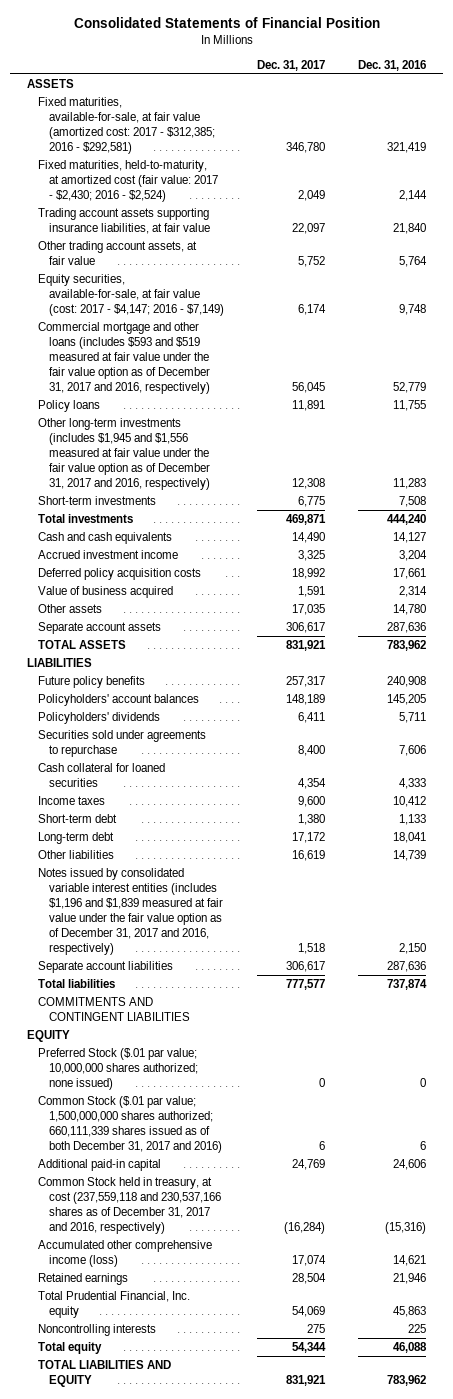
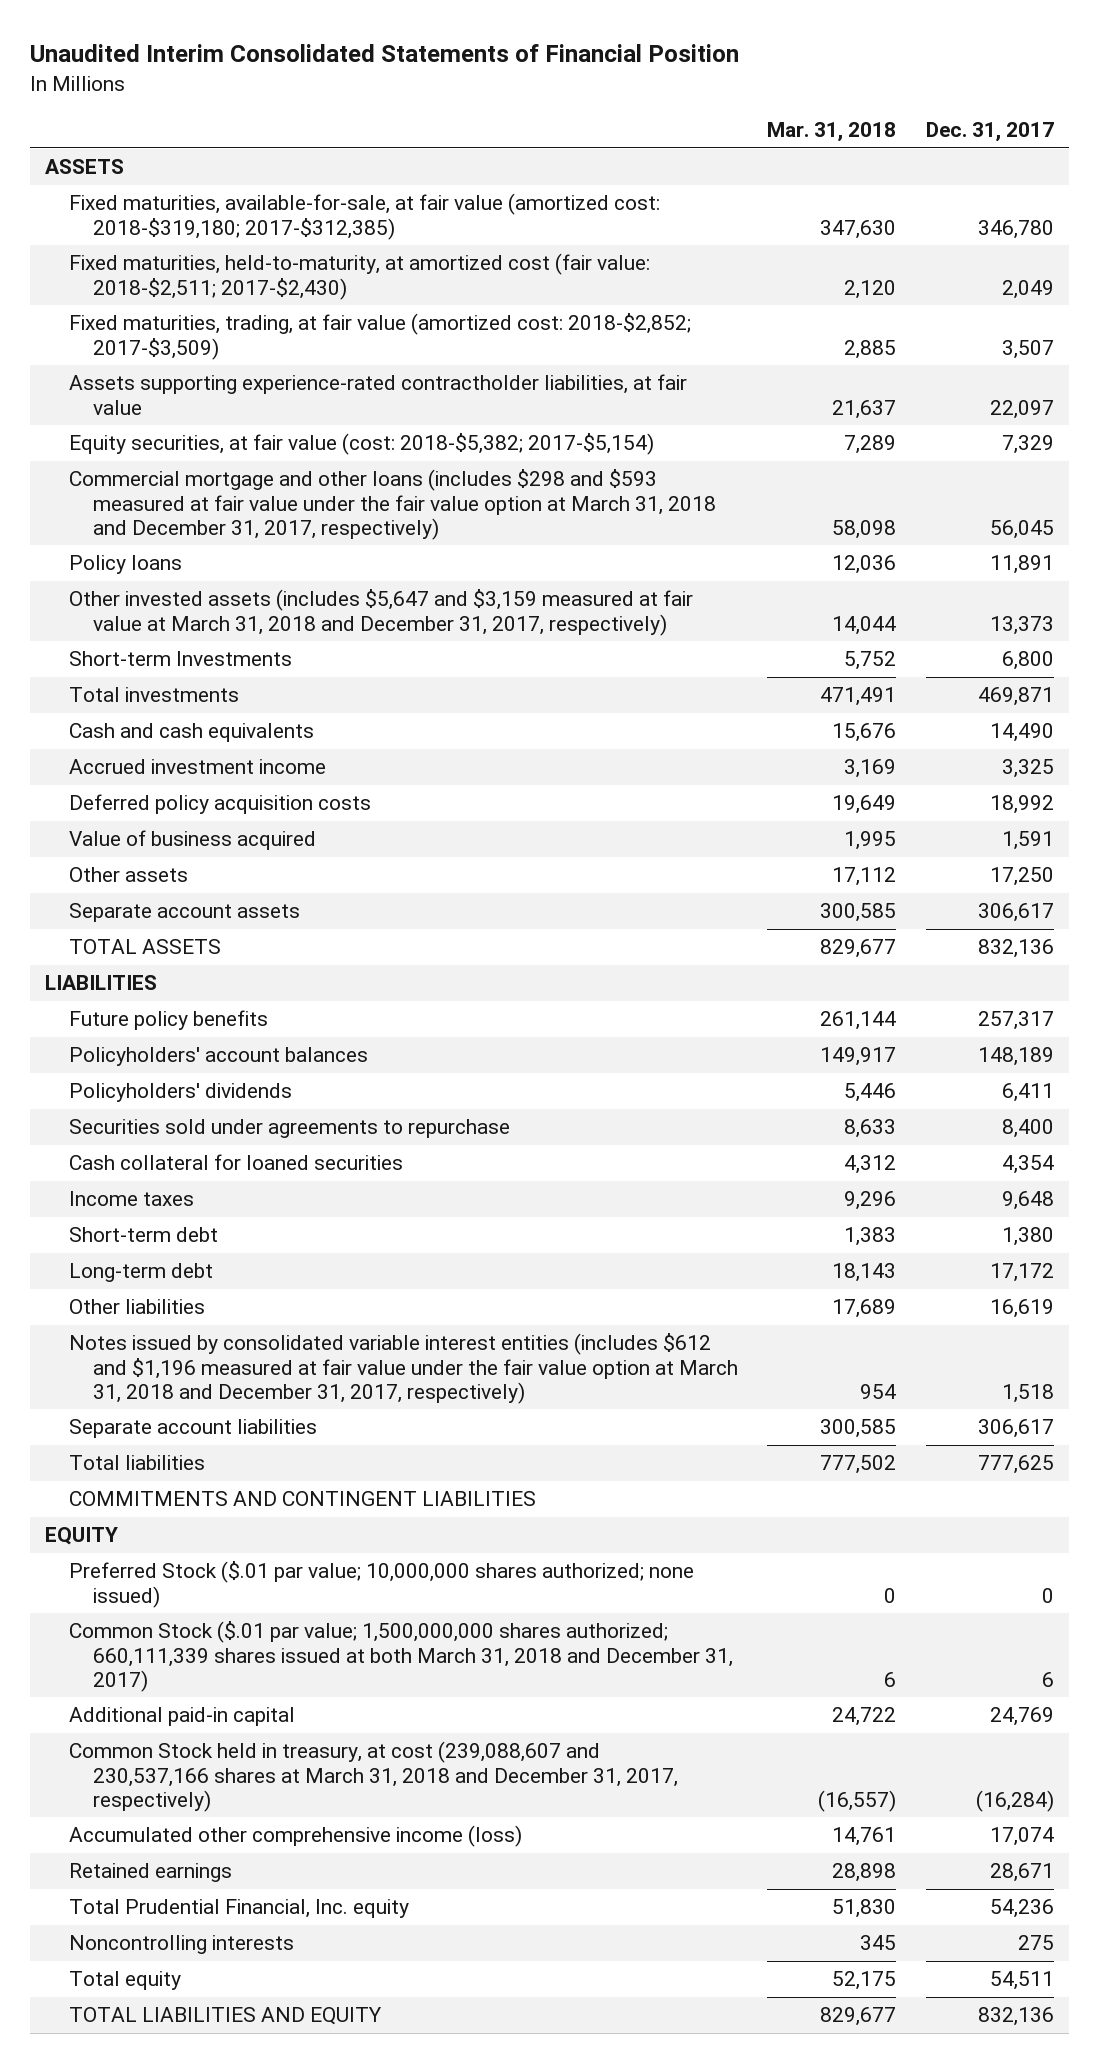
[73,17,380,29] Consolidated Statements of Financial Position -> [29,44,739,63] Unaudited Interim Consolidated Statements of Financial Position
[358,59,427,71] Dec. 31, 2016 -> none
none -> [767,122,897,143] Mar. 31, 2018
[37,240,197,265] Other trading account assets, at fair value -> none
[37,273,224,316] Equity securities, available-for-sale, at fair value (cost: 2017 - $4,147; 2016 - $7,149) -> none
[37,96,215,154] Fixed maturities, available-for-sale, at fair value (amortized cost: 2017 - $312,385; 2016 - $292,581) -> [68,193,660,240] Fixed maturities, available-for-sale, at fair value (amortized cost: 2018-$319,180; 2017-$312,385)
[37,159,218,202] Fixed maturities, held-to-maturity, at amortized cost (fair value: 2017 - $2,430; 2016 - $2,524) -> [68,253,650,300] Fixed maturities, held-to-maturity, at amortized cost (fair value: 2018-$2,511; 2017-$2,430)
none -> [68,313,691,360] Fixed maturities, trading, at fair value (amortized cost: 2018-$2,852; 2017-$3,509)
[37,207,210,234] Trading account assets supporting insurance liabilities, at fair value -> [68,374,687,415] Assets supporting experience-rated contractholder liabilities, at fair value
none -> [68,433,654,456] Equity securities, at fair value (cost: 2018-$5,382; 2017-$5,154)
[37,321,210,394] Commercial mortgage and other loans (includes $593 and $519 measured at fair value under the fair value option as of December 31, 2017 and 2016, respectively) -> [68,469,716,540] Commercial mortgage and other loans (includes $298 and $593 measured at fair value under the fair value option at March 31, 2018 and December 31, 2017, respectively)
[37,417,210,490] Other long-term investments (includes $1,945 and $1,556 measured at fair value under the fair value option as of December 31, 2017 and 2016, respectively) -> none
none -> [68,589,693,636] Other invested assets (includes $5,647 and $3,159 measured at fair value at March 31, 2018 and December 31, 2017, respectively)
[37,495,156,505] Short-term investments -> [68,651,292,667] Short-term Investments
[297,495,325,507] 6,775 -> [1002,651,1055,671] 6,800
[291,603,325,615] 17,035 -> [990,867,1055,887] 17,250
[285,639,326,651] 831,921 -> [978,939,1055,959] 832,136
[297,795,325,807] 9,600 -> [1002,1191,1055,1211] 9,648
[37,867,223,955] Notes issued by consolidated variable interest entities (includes $1,196 and $1,839 measured at fair value under the fair value option as of December 31, 2017 and 2016, respectively) -> [68,1333,738,1404] Notes issued by consolidated variable interest entities (includes $612 and $1,196 measured at fair value under the fair value option at March 31, 2018 and December 31, 2017, respectively)
[285,978,325,990] 777,577 -> [978,1455,1055,1475] 777,625
[37,1095,222,1153] Common Stock ($.01 par value; 1,500,000,000 shares authorized; 660,111,339 shares issued as of both December 31, 2017 and 2016) -> [68,1621,733,1692] Common Stock ($.01 par value; 1,500,000,000 shares authorized; 660,111,339 shares issued at both March 31, 2018 and December 31, 2017)
[37,1176,221,1234] Common Stock held in treasury, at cost (237,559,118 and 230,537,166 shares as of December 31, 2017 and 2016, respectively) -> [68,1741,678,1812] Common Stock held in treasury, at cost (239,088,607 and 230,537,166 shares at March 31, 2018 and December 31, 2017, respectively)
[291,1272,326,1284] 28,504 -> [990,1863,1055,1883] 28,671
[291,1305,325,1317] 54,069 -> [990,1899,1055,1919] 54,236
[291,1341,326,1353] 54,344 -> [990,1971,1055,1991] 54,511
[285,1374,326,1386] 831,921 -> [978,2007,1055,2027] 832,136

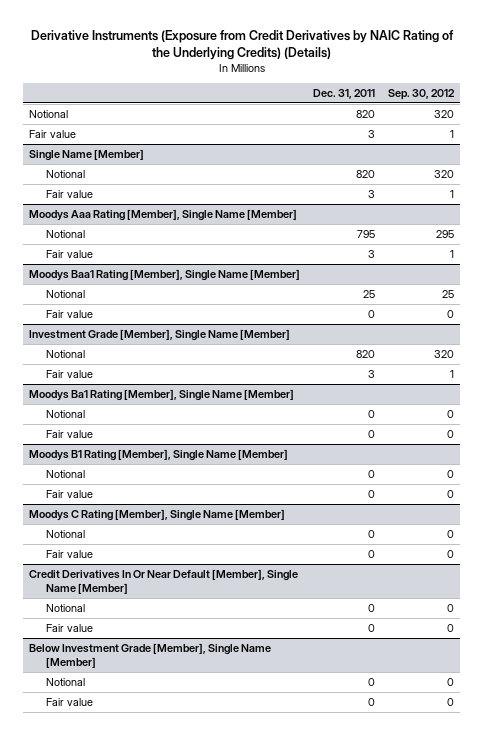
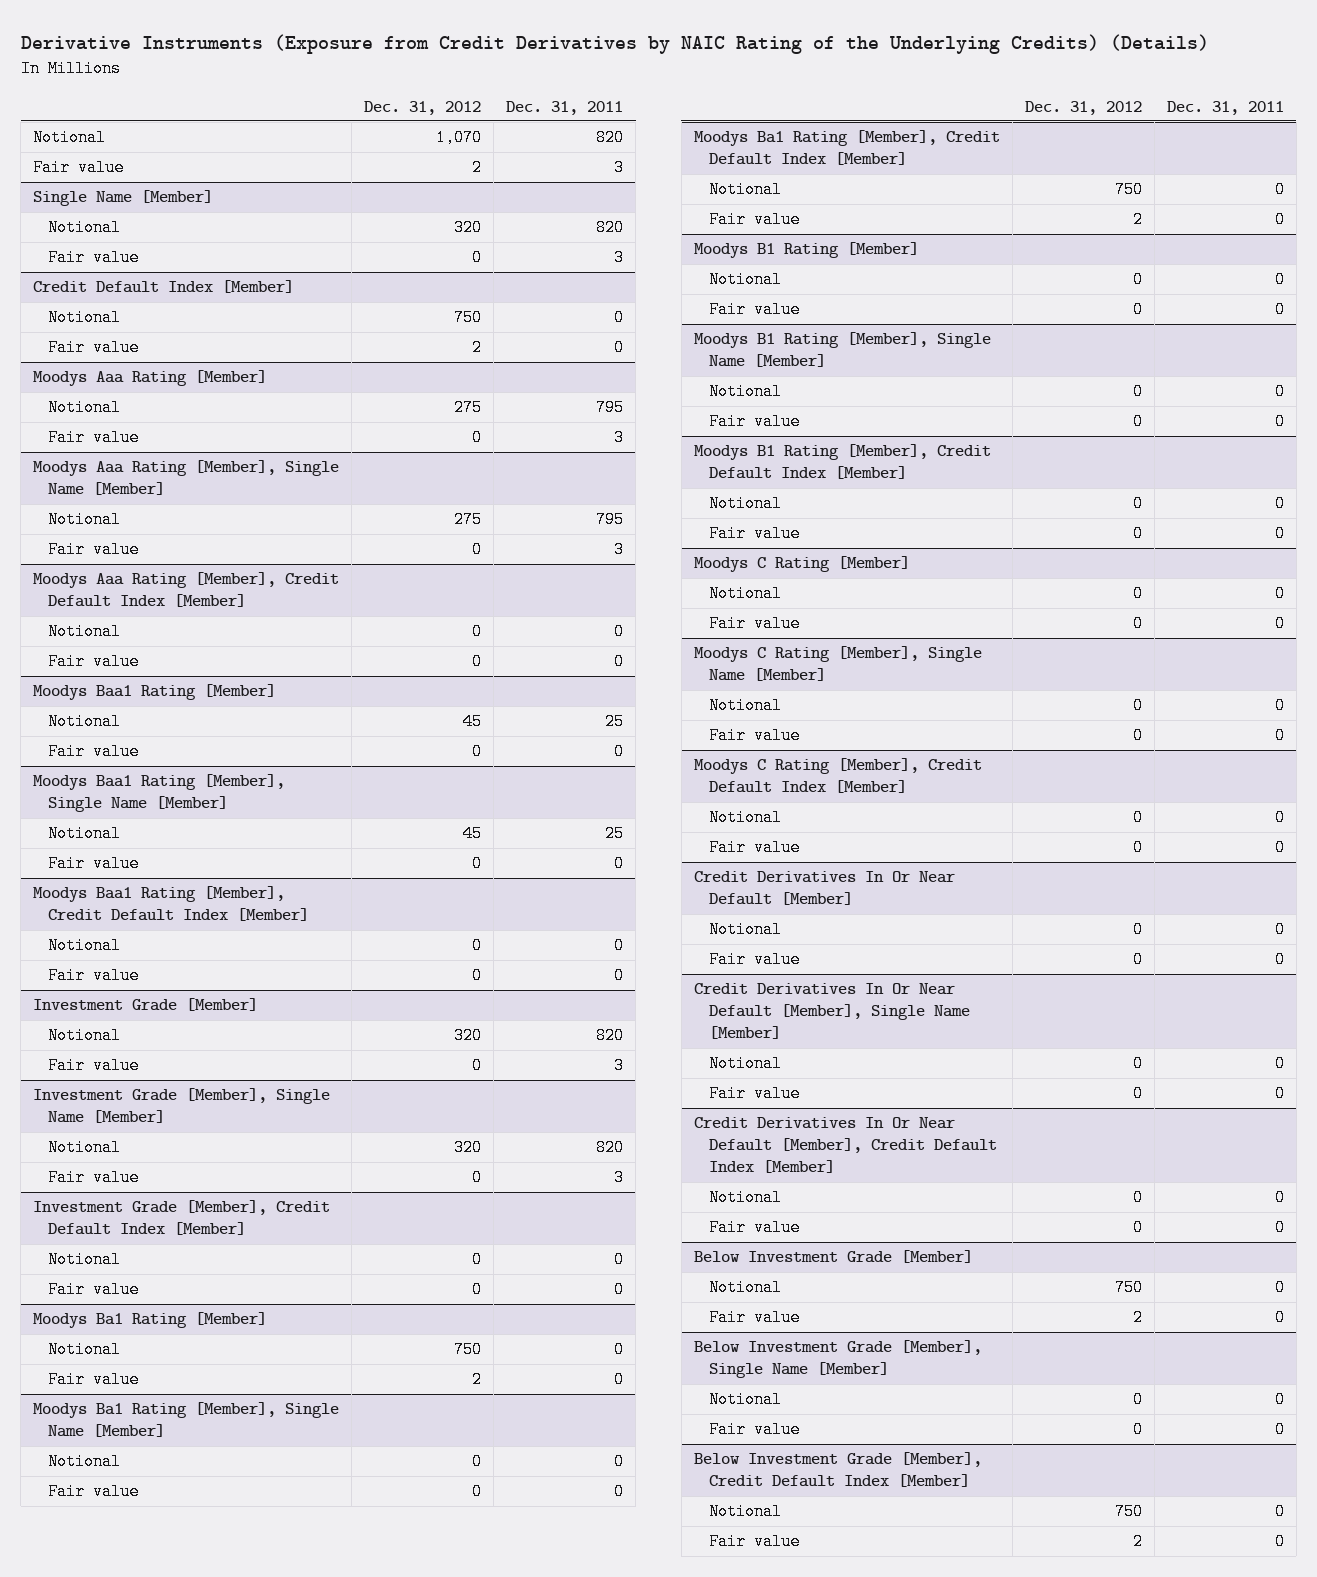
[387,88,455,100] Sep. 30, 2012 -> none
none -> [364,100,482,115] Dec. 31, 2012
none -> [33,280,295,294] Credit Default Index [Member]
none -> [48,309,122,327] Notional
none -> [48,339,140,357] Fair value
none -> [33,370,268,387] Moodys Aaa Rating [Member]
none -> [48,399,122,417] Notional
none -> [48,429,140,447] Fair value
none -> [33,572,340,608] Moodys Aaa Rating [Member], Credit Default Index [Member]
none -> [48,623,122,641] Notional
none -> [48,653,140,671] Fair value
none -> [33,684,277,701] Moodys Baa1 Rating [Member]
none -> [48,713,122,731] Notional
none -> [48,743,140,761] Fair value
none -> [33,886,310,922] Moodys Baa1 Rating [Member], Credit Default Index [Member]
none -> [48,937,122,955] Notional
none -> [48,967,140,985] Fair value
none -> [33,998,259,1012] Investment Grade [Member]
none -> [48,1027,122,1045] Notional
none -> [48,1057,140,1075] Fair value
none -> [33,1200,331,1236] Investment Grade [Member], Credit Default Index [Member]
none -> [48,1251,122,1269] Notional
none -> [48,1281,140,1299] Fair value
none -> [33,1312,268,1329] Moodys Ba1 Rating [Member]
none -> [48,1341,122,1359] Notional
none -> [48,1371,140,1389] Fair value
none -> [693,130,1000,166] Moodys Ba1 Rating [Member], Credit Default Index [Member]
none -> [709,181,783,199] Notional
none -> [709,211,801,229] Fair value
none -> [693,242,919,259] Moodys B1 Rating [Member]
none -> [709,271,783,289] Notional
none -> [709,301,801,319] Fair value
none -> [693,444,991,480] Moodys B1 Rating [Member], Credit Default Index [Member]
none -> [709,495,783,513] Notional
none -> [709,525,801,543] Fair value
none -> [693,556,910,573] Moodys C Rating [Member]
none -> [709,585,783,603] Notional
none -> [709,615,801,633] Fair value
none -> [693,758,982,794] Moodys C Rating [Member], Credit Default Index [Member]
none -> [709,809,783,827] Notional
none -> [709,839,801,857] Fair value
none -> [693,871,955,906] Credit Derivatives In Or Near Default [Member]
none -> [709,921,783,939] Notional
none -> [709,951,801,969] Fair value
none -> [693,1117,998,1174] Credit Derivatives In Or Near Default [Member], Credit Default Index [Member]
none -> [709,1189,783,1207] Notional
none -> [709,1219,801,1237] Fair value
none -> [693,1250,973,1264] Below Investment Grade [Member]
none -> [709,1279,783,1297] Notional
none -> [709,1309,801,1327] Fair value
none -> [693,1452,982,1488] Below Investment Grade [Member], Credit Default Index [Member]
none -> [709,1503,783,1521] Notional
none -> [709,1533,801,1551] Fair value

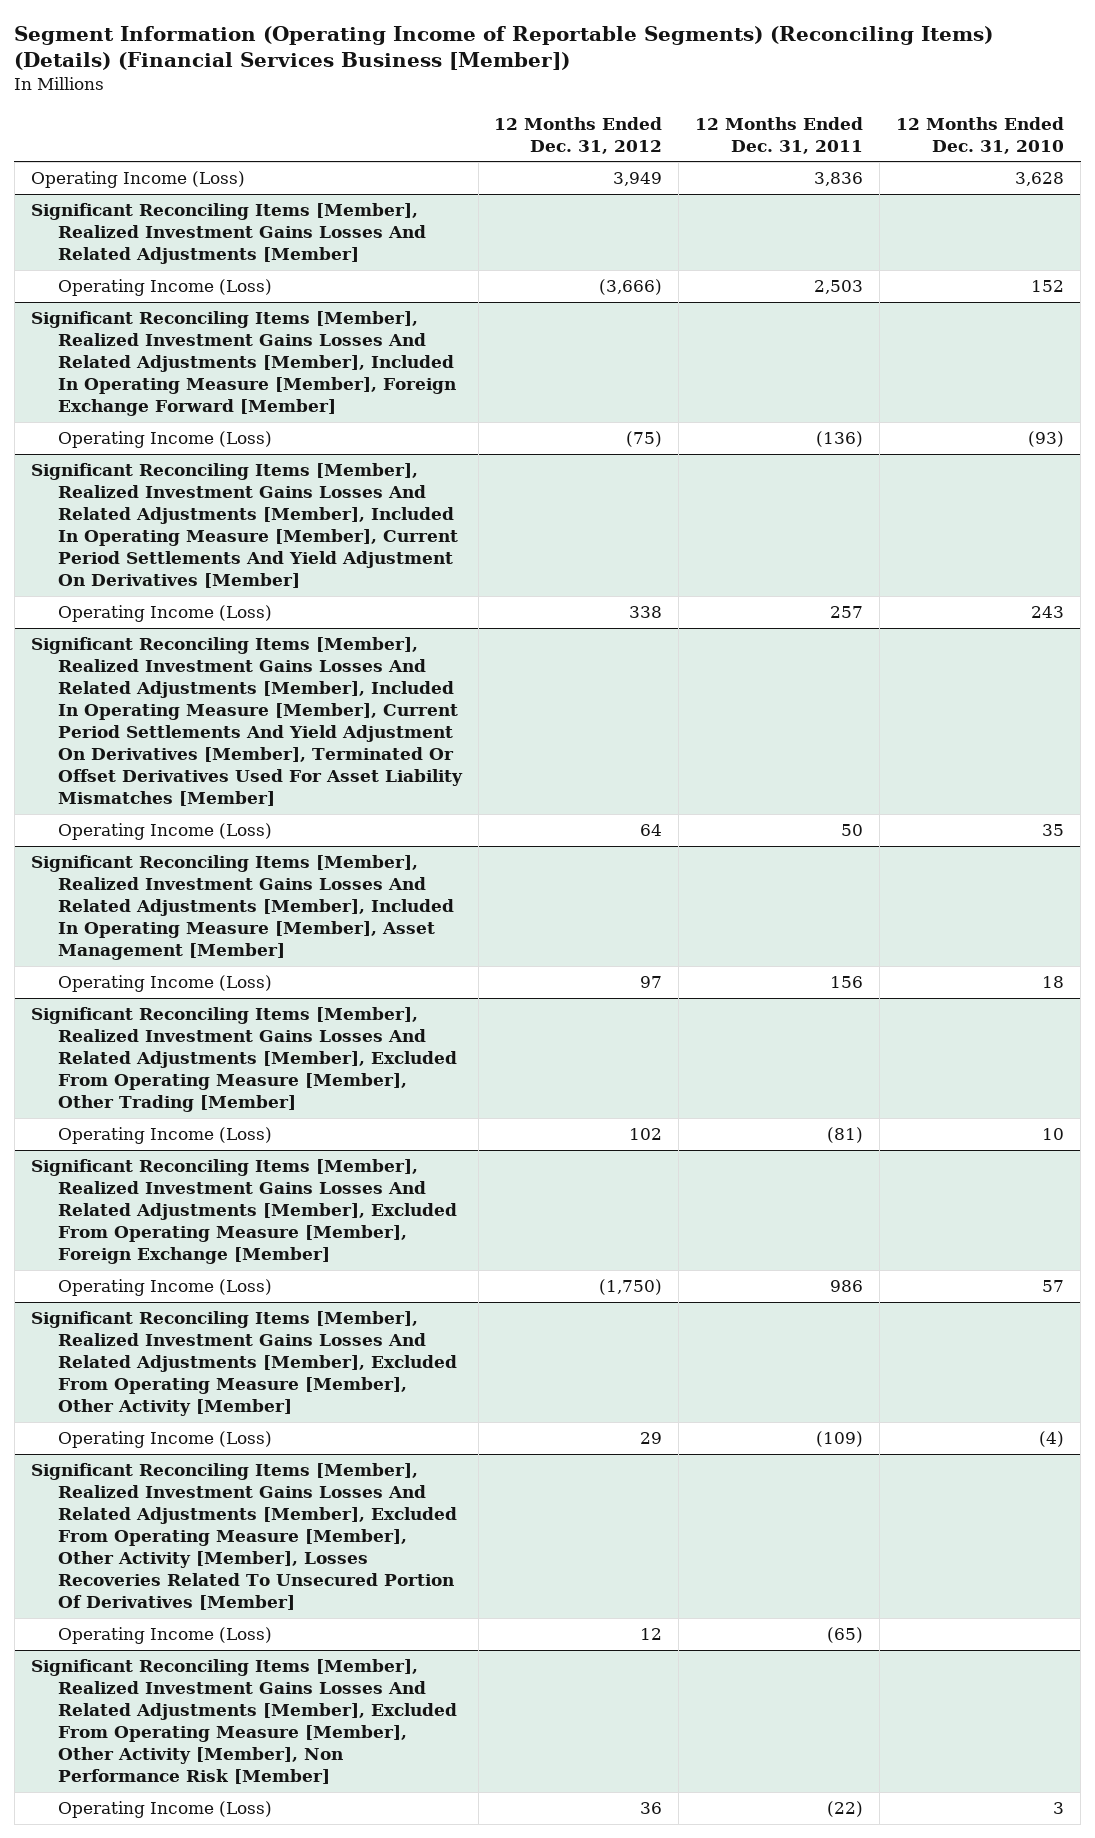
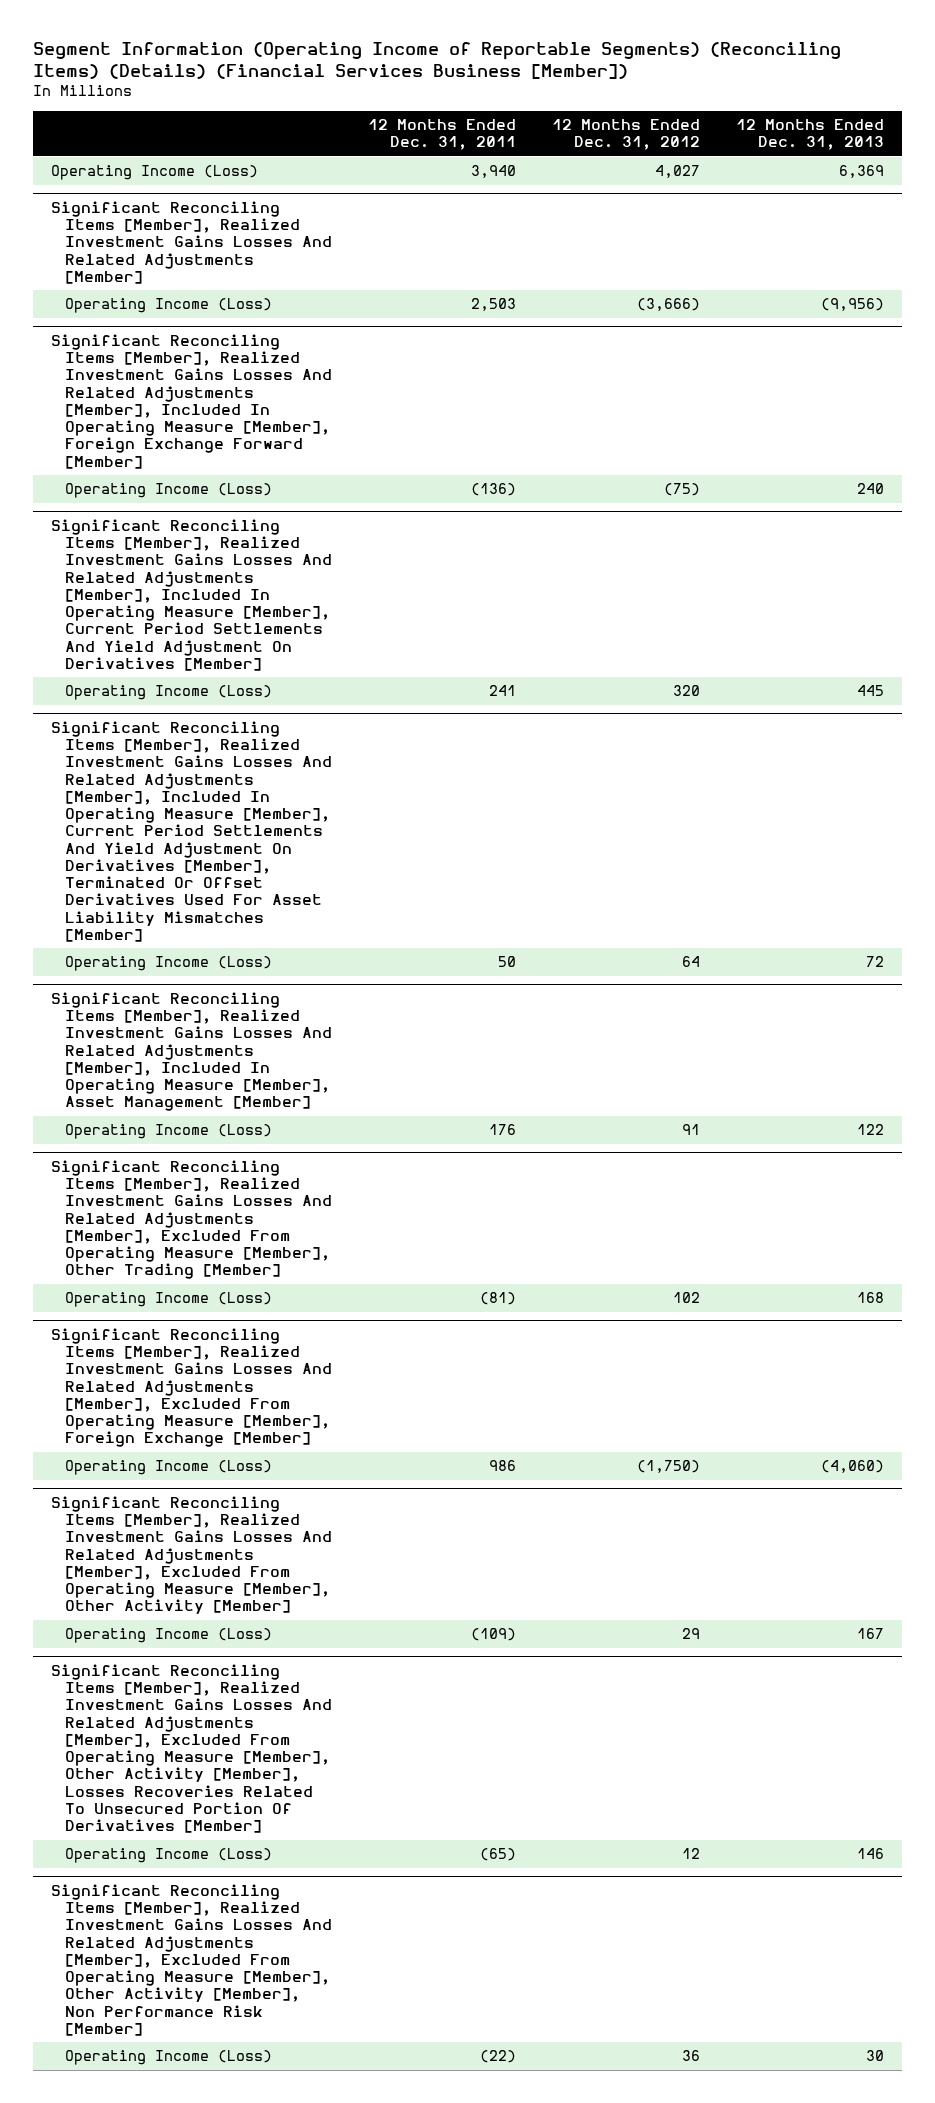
[896,116,1065,154] 12 Months Ended Dec. 31, 2010 -> none
none -> [736,118,885,151] 12 Months Ended Dec. 31, 2013
[613,172,663,187] 3,949 -> [654,165,700,179] 4,027
[814,172,864,187] 3,836 -> [470,165,516,179] 3,940
[629,606,663,619] 338 -> [672,685,700,697] 320
[830,606,864,619] 257 -> [488,685,516,697] 241
[640,976,663,989] 97 -> [681,1124,700,1136] 91
[830,976,864,989] 156 -> [488,1124,516,1136] 176

